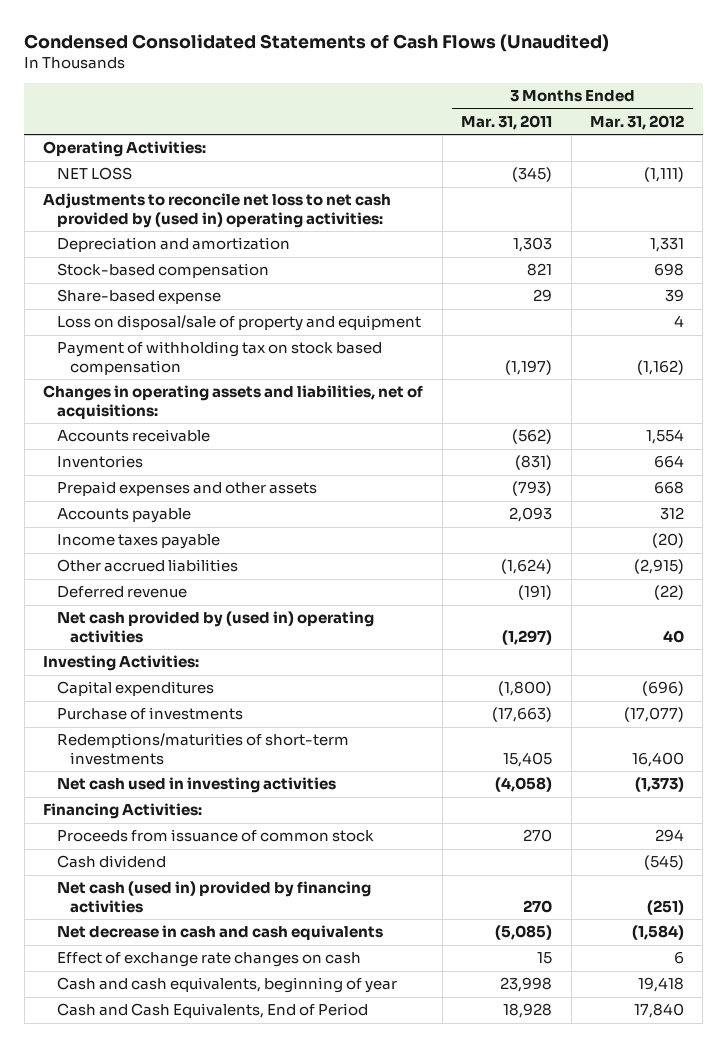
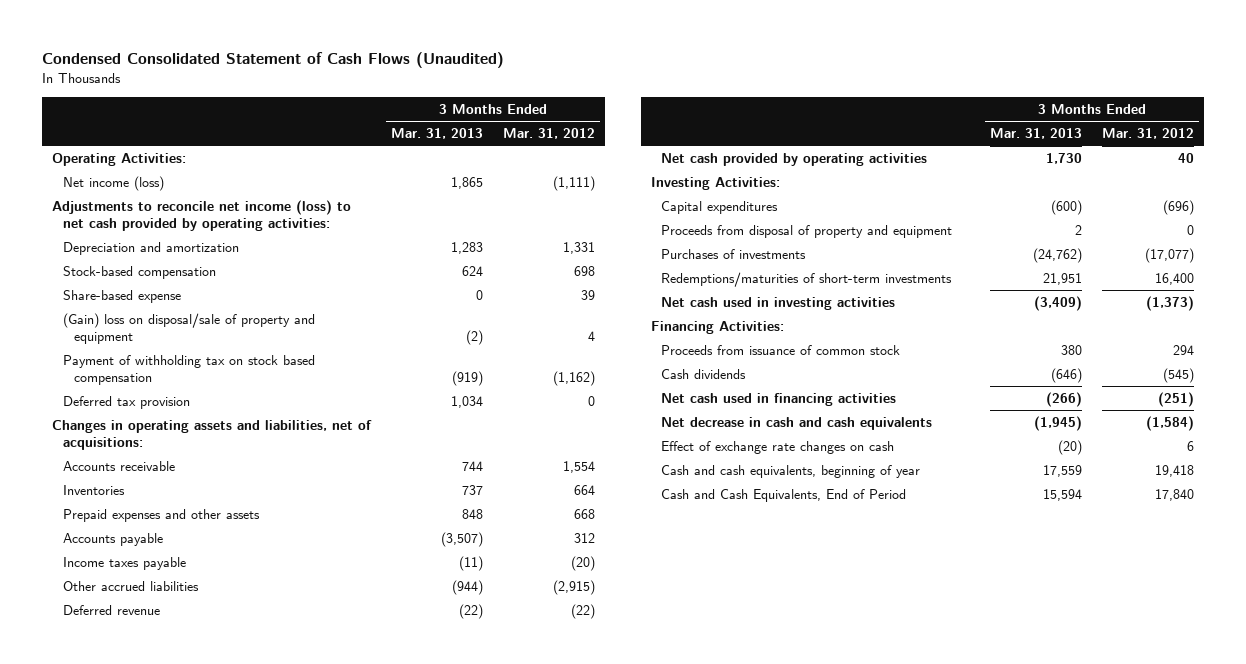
[24,33,610,52] Condensed Consolidated Statements of Cash Flows (Unaudited) -> [42,52,505,69] Condensed Consolidated Statement of Cash Flows (Unaudited)
[461,114,553,130] Mar. 31, 2011 -> none
none -> [391,128,484,140] Mar. 31, 2013
[56,167,132,181] NET LOSS -> [63,175,165,191] Net income (loss)
[43,193,392,229] Adjustments to reconcile net loss to net cash provided by (used in) operating activities: -> [52,199,352,232] Adjustments to reconcile net income (loss) to net cash provided by operating activities:
[56,315,421,332] Loss on disposal/sale of property and equipment -> [63,312,316,345] (Gain) loss on disposal/sale of property and equipment
none -> [63,395,191,409] Deferred tax provision
[56,611,374,644] Net cash provided by (used in) operating activities -> [661,152,928,166] Net cash provided by operating activities
none -> [661,224,953,238] Proceeds from disposal of property and equipment
[56,707,243,721] Purchase of investments -> [661,248,807,259] Purchases of investments
[56,855,166,869] Cash dividend -> [661,368,747,379] Cash dividends
[56,881,371,914] Net cash (used in) provided by financing activities -> [661,392,897,406] Net cash used in financing activities

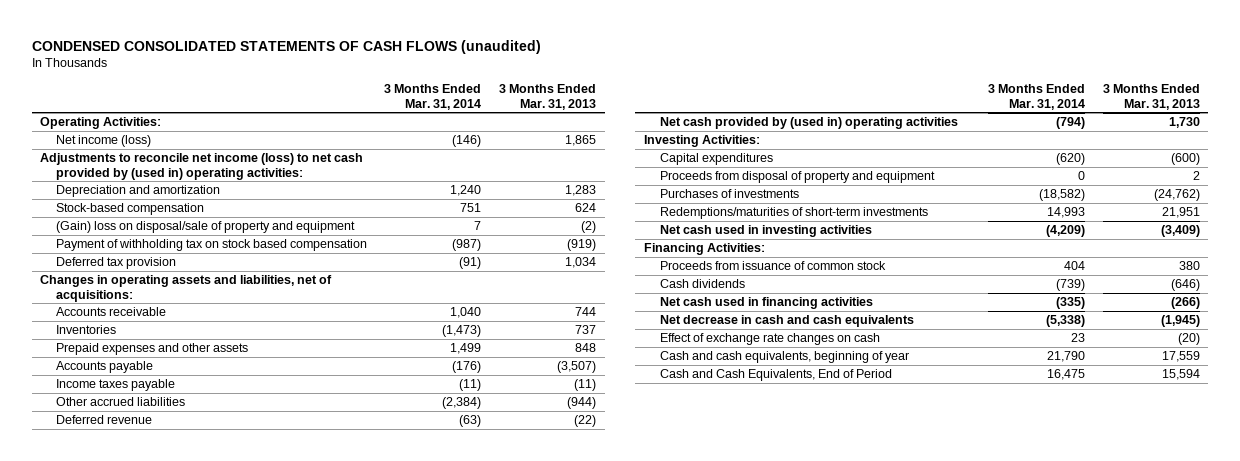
[42,52,505,69] Condensed Consolidated Statement of Cash Flows (Unaudited) -> [31,39,541,54] CONDENSED CONSOLIDATED STATEMENTS OF CASH FLOWS (unaudited)
[503,128,596,140] Mar. 31, 2012 -> none
none -> [384,84,482,110] 3 Months Ended Mar. 31, 2014
[52,199,352,232] Adjustments to reconcile net income (loss) to net cash provided by operating activities: -> [40,153,364,180] Adjustments to reconcile net income (loss) to net cash provided by (used in) operating activities:
[63,289,182,303] Share-based expense -> none
[661,152,928,166] Net cash provided by operating activities -> [659,117,958,130] Net cash provided by (used in) operating activities

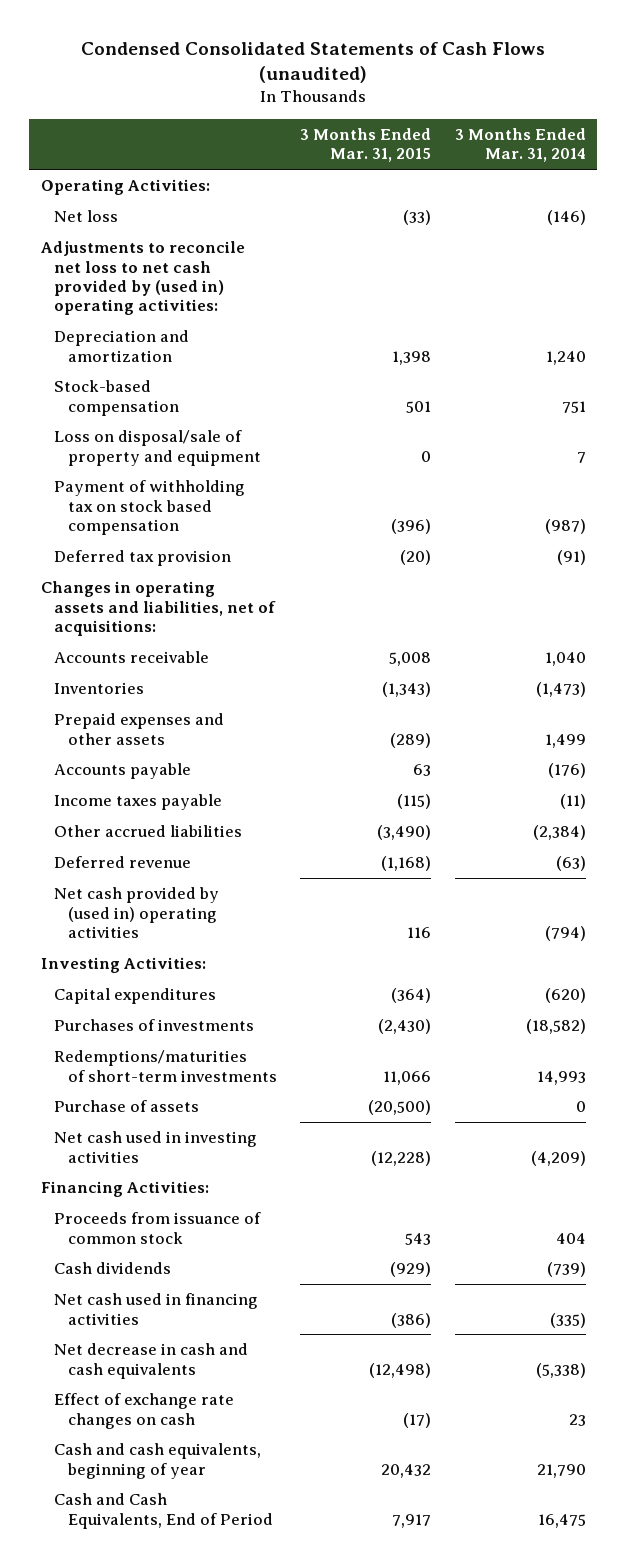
[31,39,541,54] CONDENSED CONSOLIDATED STATEMENTS OF CASH FLOWS (unaudited) -> [81,41,546,84] Condensed Consolidated Statements of Cash Flows (unaudited)
[498,84,596,110] 3 Months Ended Mar. 31, 2013 -> none
none -> [300,127,432,163] 3 Months Ended Mar. 31, 2015
[55,135,151,148] Net income (loss) -> [54,210,119,223] Net loss
[40,153,364,180] Adjustments to reconcile net income (loss) to net cash provided by (used in) operating activities: -> [40,241,245,316] Adjustments to reconcile net loss to net cash provided by (used in) operating activities:
[55,221,355,234] (Gain) loss on disposal/sale of property and equipment -> [54,430,261,466] Loss on disposal/sale of property and equipment
[659,171,935,184] Proceeds from disposal of property and equipment -> none
none -> [54,1100,200,1113] Purchase of assets

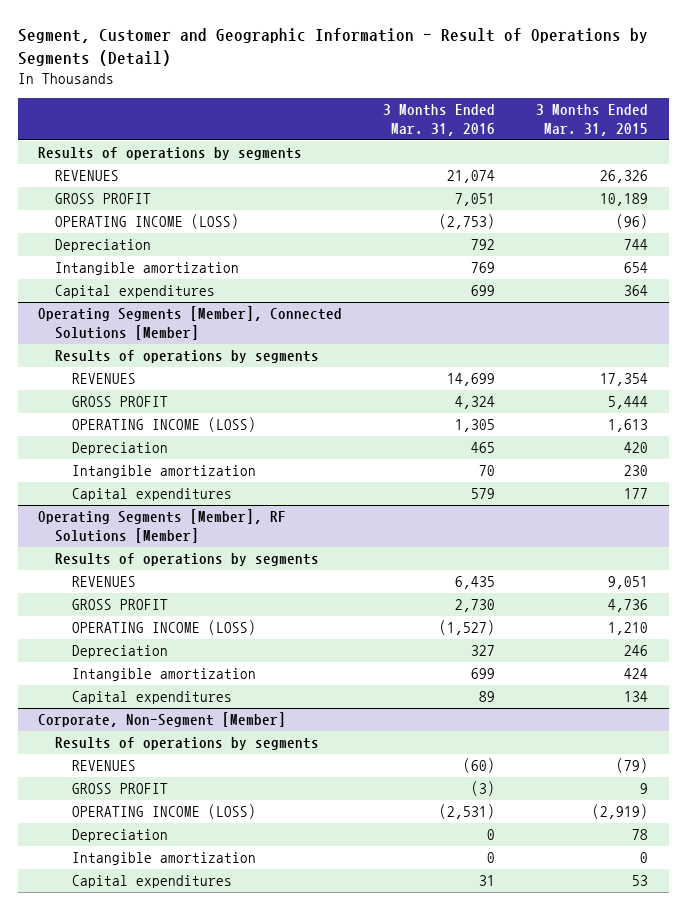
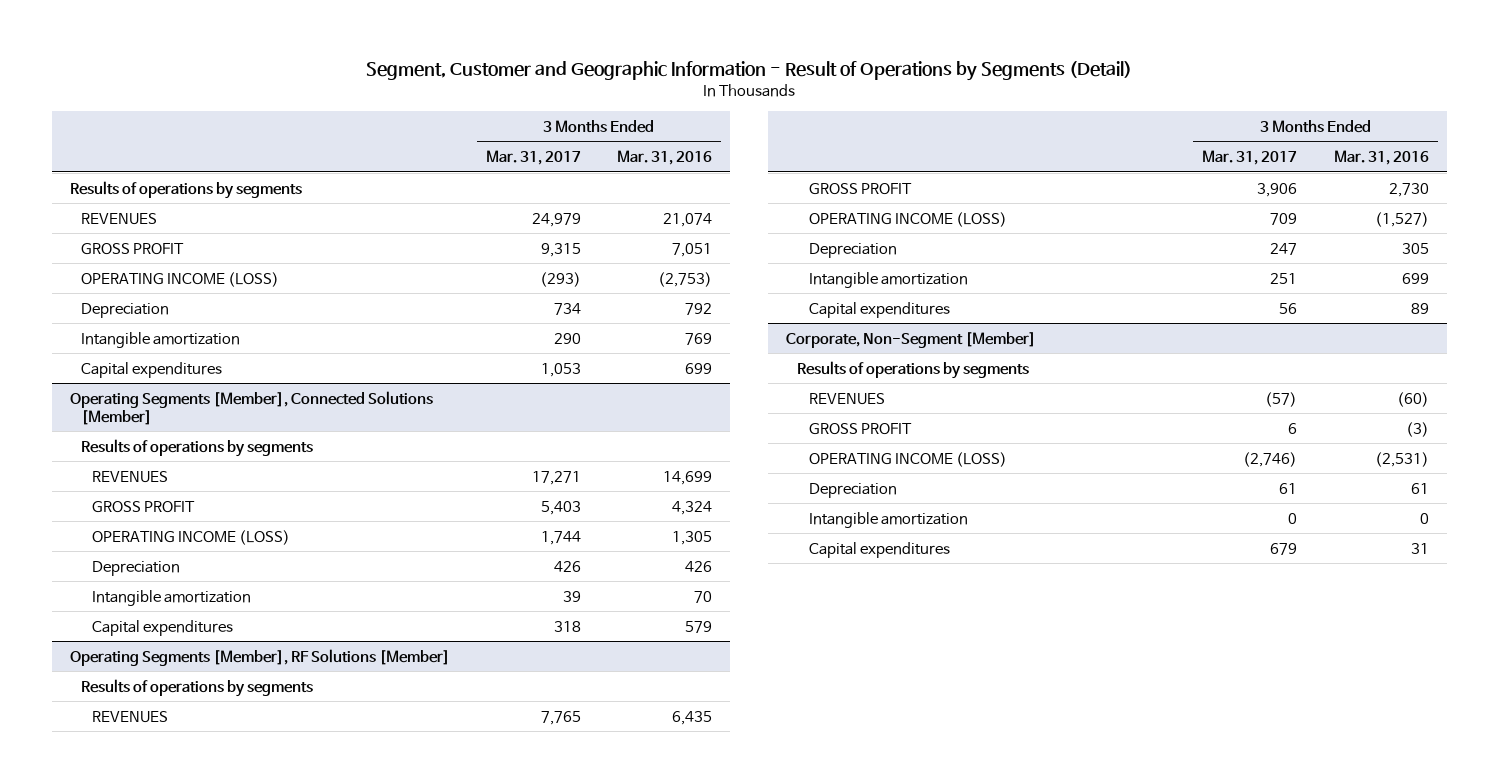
[536,104,649,136] 3 Months Ended Mar. 31, 2015 -> none
none -> [485,150,581,166] Mar. 31, 2017
[471,442,496,454] 465 -> [685,560,713,572] 426
[471,645,496,657] 327 -> [1401,242,1429,254] 305
[487,829,496,841] 0 -> [1410,482,1429,494] 61

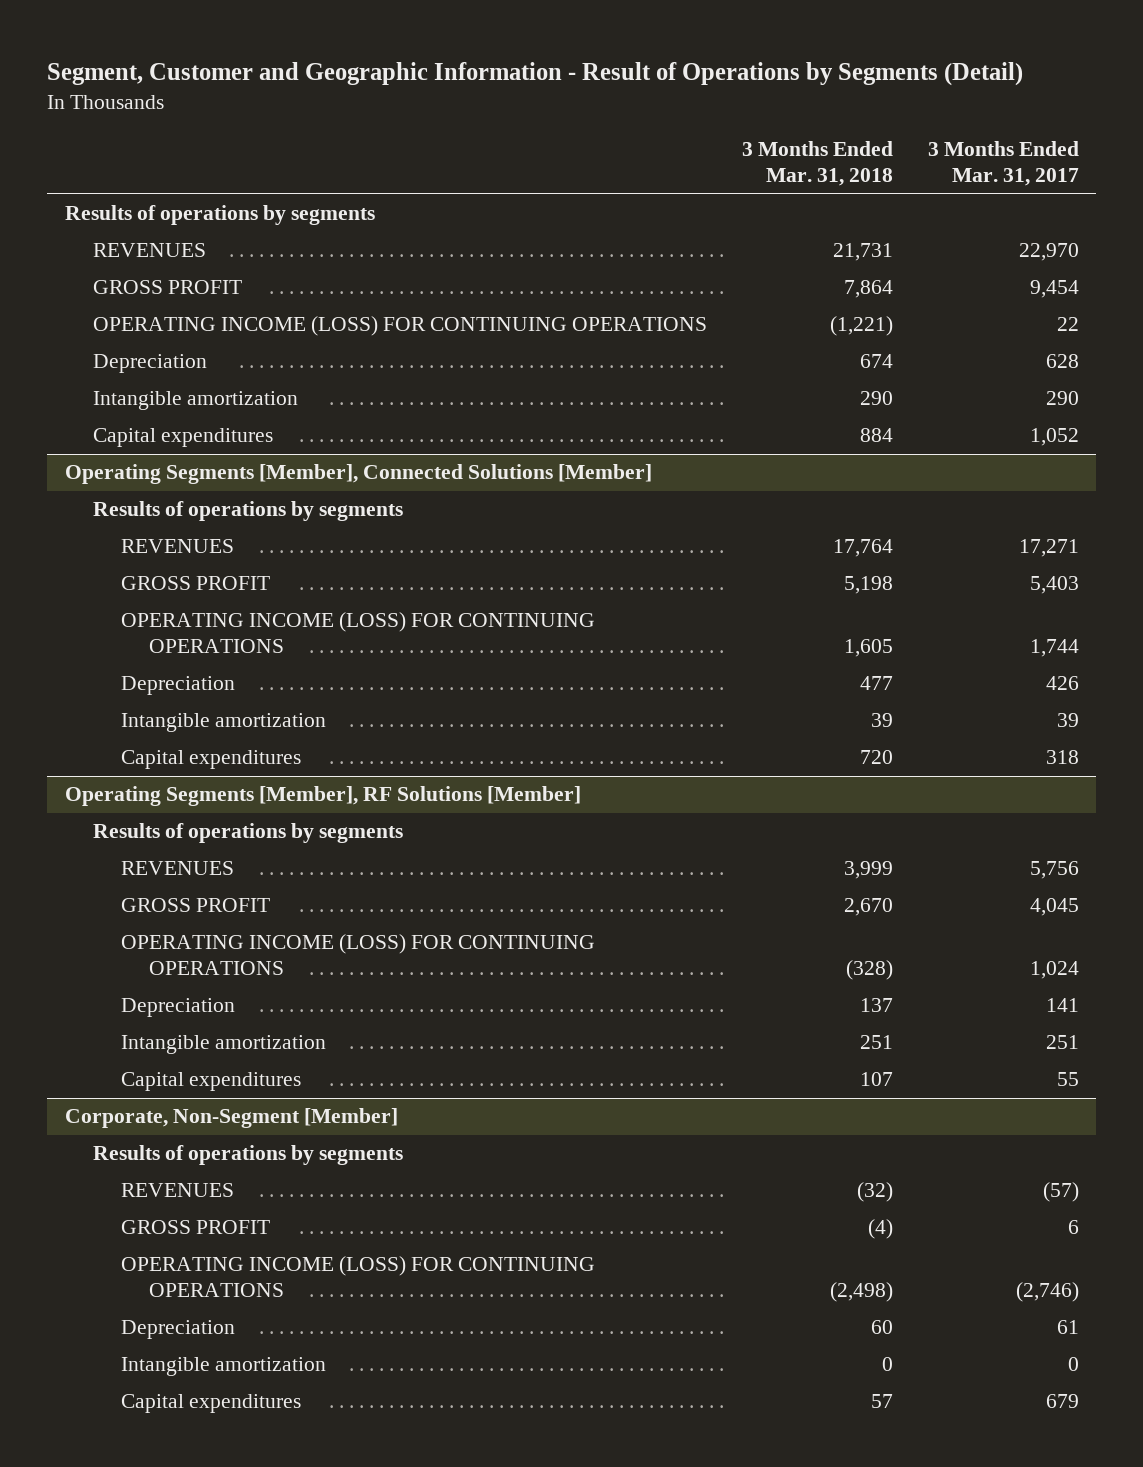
[617,150,713,166] Mar. 31, 2016 -> none
none -> [741,141,893,187] 3 Months Ended Mar. 31, 2018
[531,212,581,227] 24,979 -> [1018,243,1079,262] 22,970
[540,242,581,257] 9,315 -> [1029,280,1079,299] 9,454
[80,271,279,287] OPERATING INCOME (LOSS) -> [92,316,707,337] OPERATING INCOME (LOSS) FOR CONTINUING OPERATIONS
[539,271,581,287] (293) -> [1056,317,1079,332] 22
[553,302,581,315] 734 -> [1045,354,1079,369] 628
[540,362,581,377] 1,053 -> [1029,428,1079,447] 1,052
[92,529,291,545] OPERATING INCOME (LOSS) -> [121,612,596,654] OPERATING INCOME (LOSS) FOR CONTINUING OPERATIONS
[540,710,581,725] 7,765 -> [1029,861,1079,880] 5,756
[1257,182,1298,197] 3,906 -> [1029,898,1079,917] 4,045
[808,211,1007,227] OPERATING INCOME (LOSS) -> [121,934,596,976] OPERATING INCOME (LOSS) FOR CONTINUING OPERATIONS
[1270,212,1298,225] 709 -> [1029,961,1079,980] 1,024
[1270,242,1298,255] 247 -> [1045,998,1079,1013] 141
[1279,302,1298,314] 56 -> [1056,1072,1079,1087] 55
[808,451,1007,467] OPERATING INCOME (LOSS) -> [121,1256,596,1298] OPERATING INCOME (LOSS) FOR CONTINUING OPERATIONS

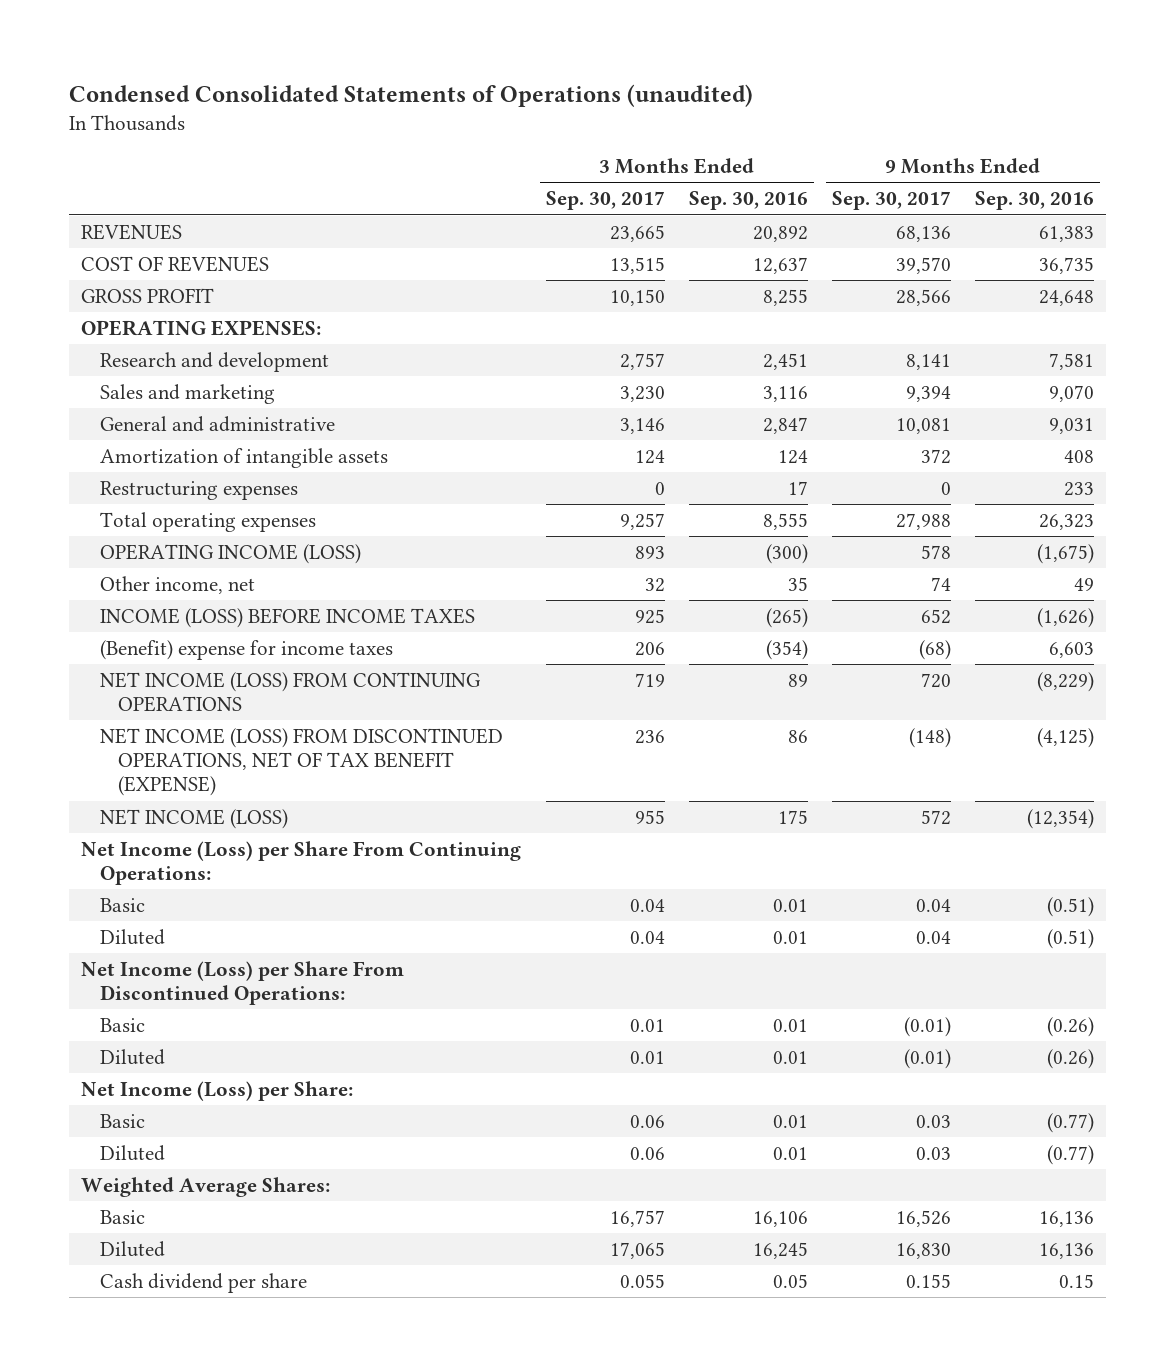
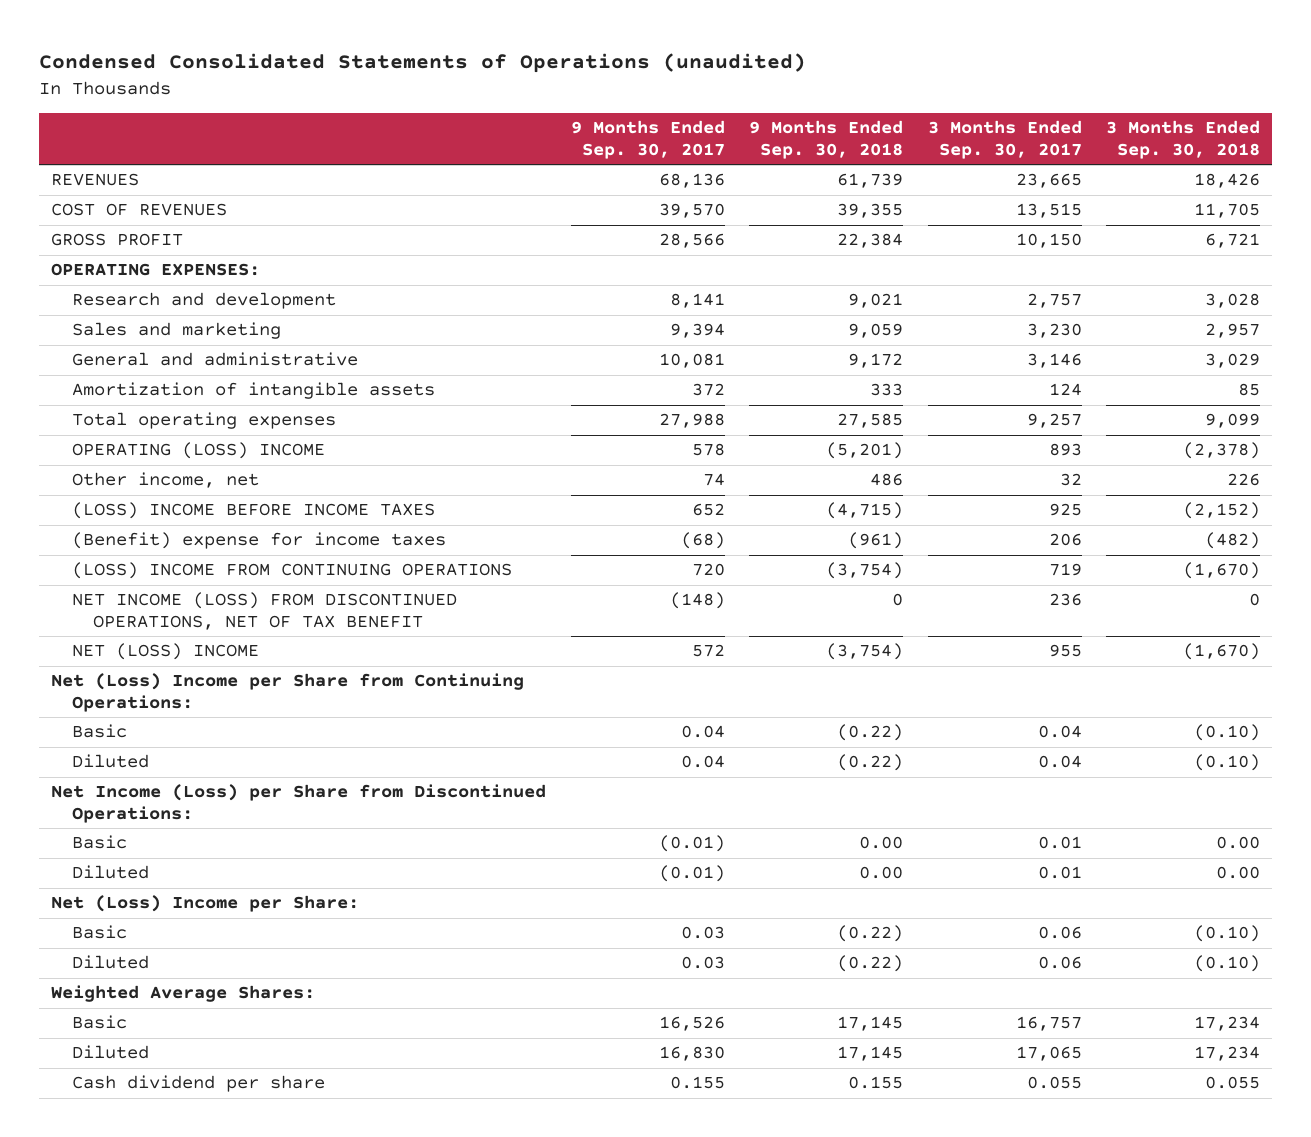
[688,191,808,211] Sep. 30, 2016 -> none
[975,191,1095,211] Sep. 30, 2016 -> none
none -> [749,119,904,159] 9 Months Ended Sep. 30, 2018
none -> [1106,119,1261,159] 3 Months Ended Sep. 30, 2018
[99,480,298,500] Restructuring expenses -> none
[99,543,361,564] OPERATING INCOME (LOSS) -> [72,442,326,460] OPERATING (LOSS) INCOME
[99,607,475,628] INCOME (LOSS) BEFORE INCOME TAXES -> [72,502,436,520] (LOSS) INCOME BEFORE INCOME TAXES
[99,671,480,713] NET INCOME (LOSS) FROM CONTINUING OPERATIONS -> [72,562,513,580] (LOSS) INCOME FROM CONTINUING OPERATIONS
[99,727,503,797] NET INCOME (LOSS) FROM DISCONTINUED OPERATIONS, NET OF TAX BENEFIT (EXPENSE) -> [72,592,458,631] NET INCOME (LOSS) FROM DISCONTINUED OPERATIONS, NET OF TAX BENEFIT
[99,808,288,829] NET INCOME (LOSS) -> [72,643,260,661] NET (LOSS) INCOME
[81,840,522,886] Net Income (Loss) per Share From Continuing Operations: -> [51,673,525,713] Net (Loss) Income per Share from Continuing Operations:
[81,960,405,1006] Net Income (Loss) per Share From Discontinued Operations: -> [51,784,547,824] Net Income (Loss) per Share from Discontinued Operations:
[81,1080,354,1101] Net Income (Loss) per Share: -> [51,895,360,913] Net (Loss) Income per Share:

